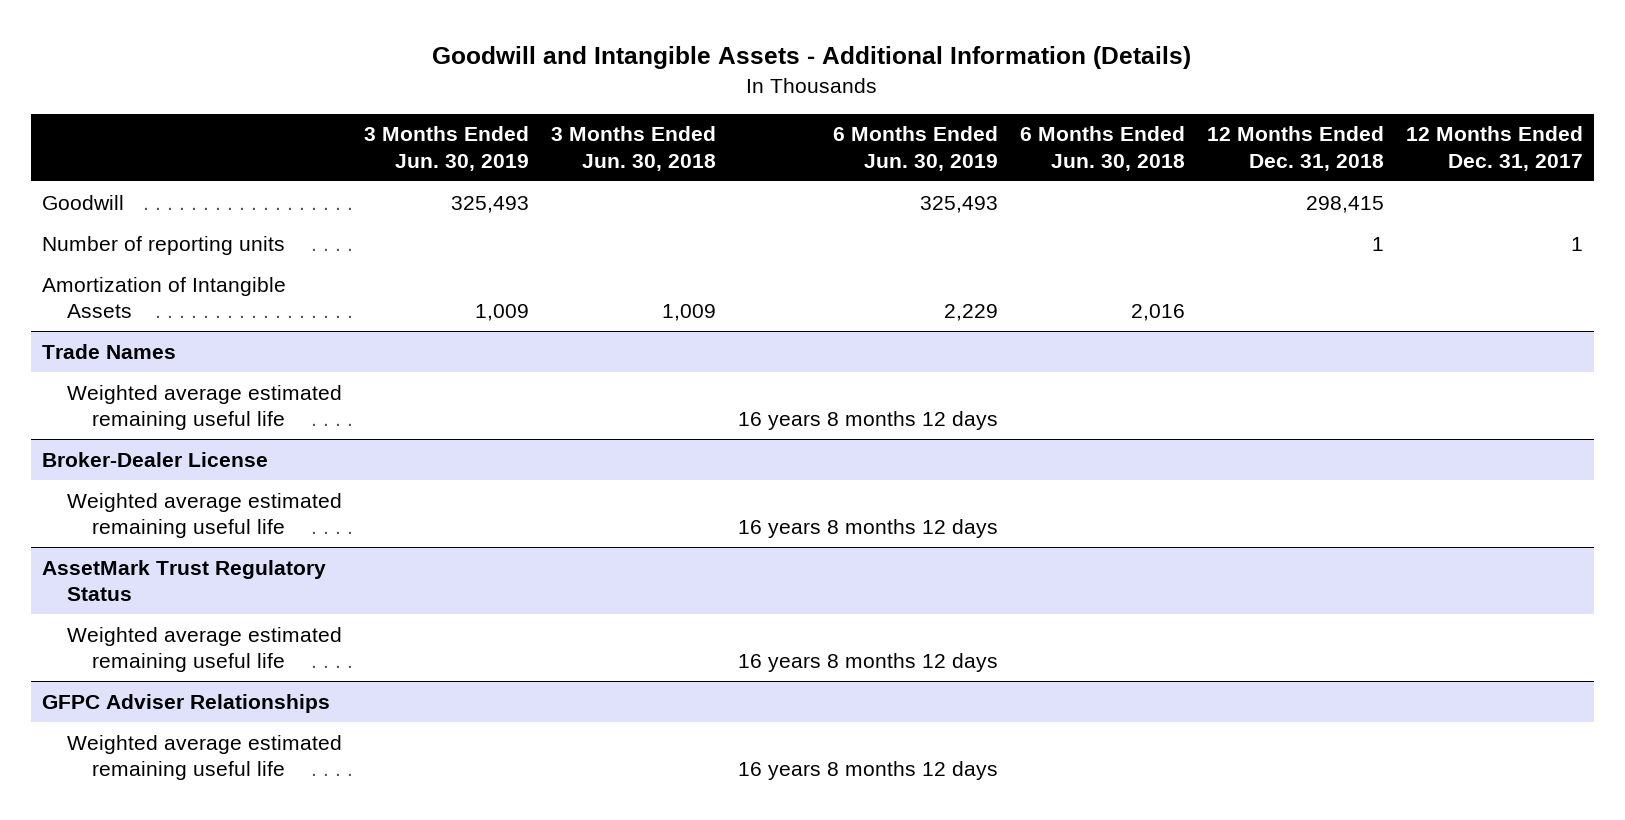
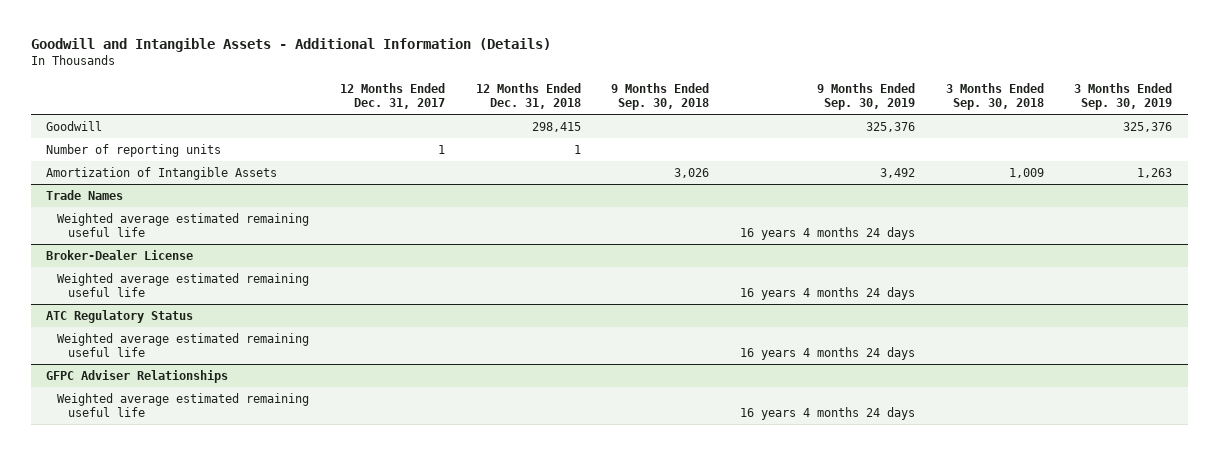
[363,126,529,171] 3 Months Ended Jun. 30, 2019 -> none
[550,126,716,171] 3 Months Ended Jun. 30, 2018 -> none
[832,126,998,171] 6 Months Ended Jun. 30, 2019 -> none
[1019,126,1185,171] 6 Months Ended Jun. 30, 2018 -> none
none -> [611,82,710,110] 9 Months Ended Sep. 30, 2018
none -> [817,82,916,110] 9 Months Ended Sep. 30, 2019
none -> [945,82,1044,110] 3 Months Ended Sep. 30, 2018
none -> [1074,82,1173,110] 3 Months Ended Sep. 30, 2019
[42,559,327,602] AssetMark Trust Regulatory Status -> [45,309,193,323] ATC Regulatory Status

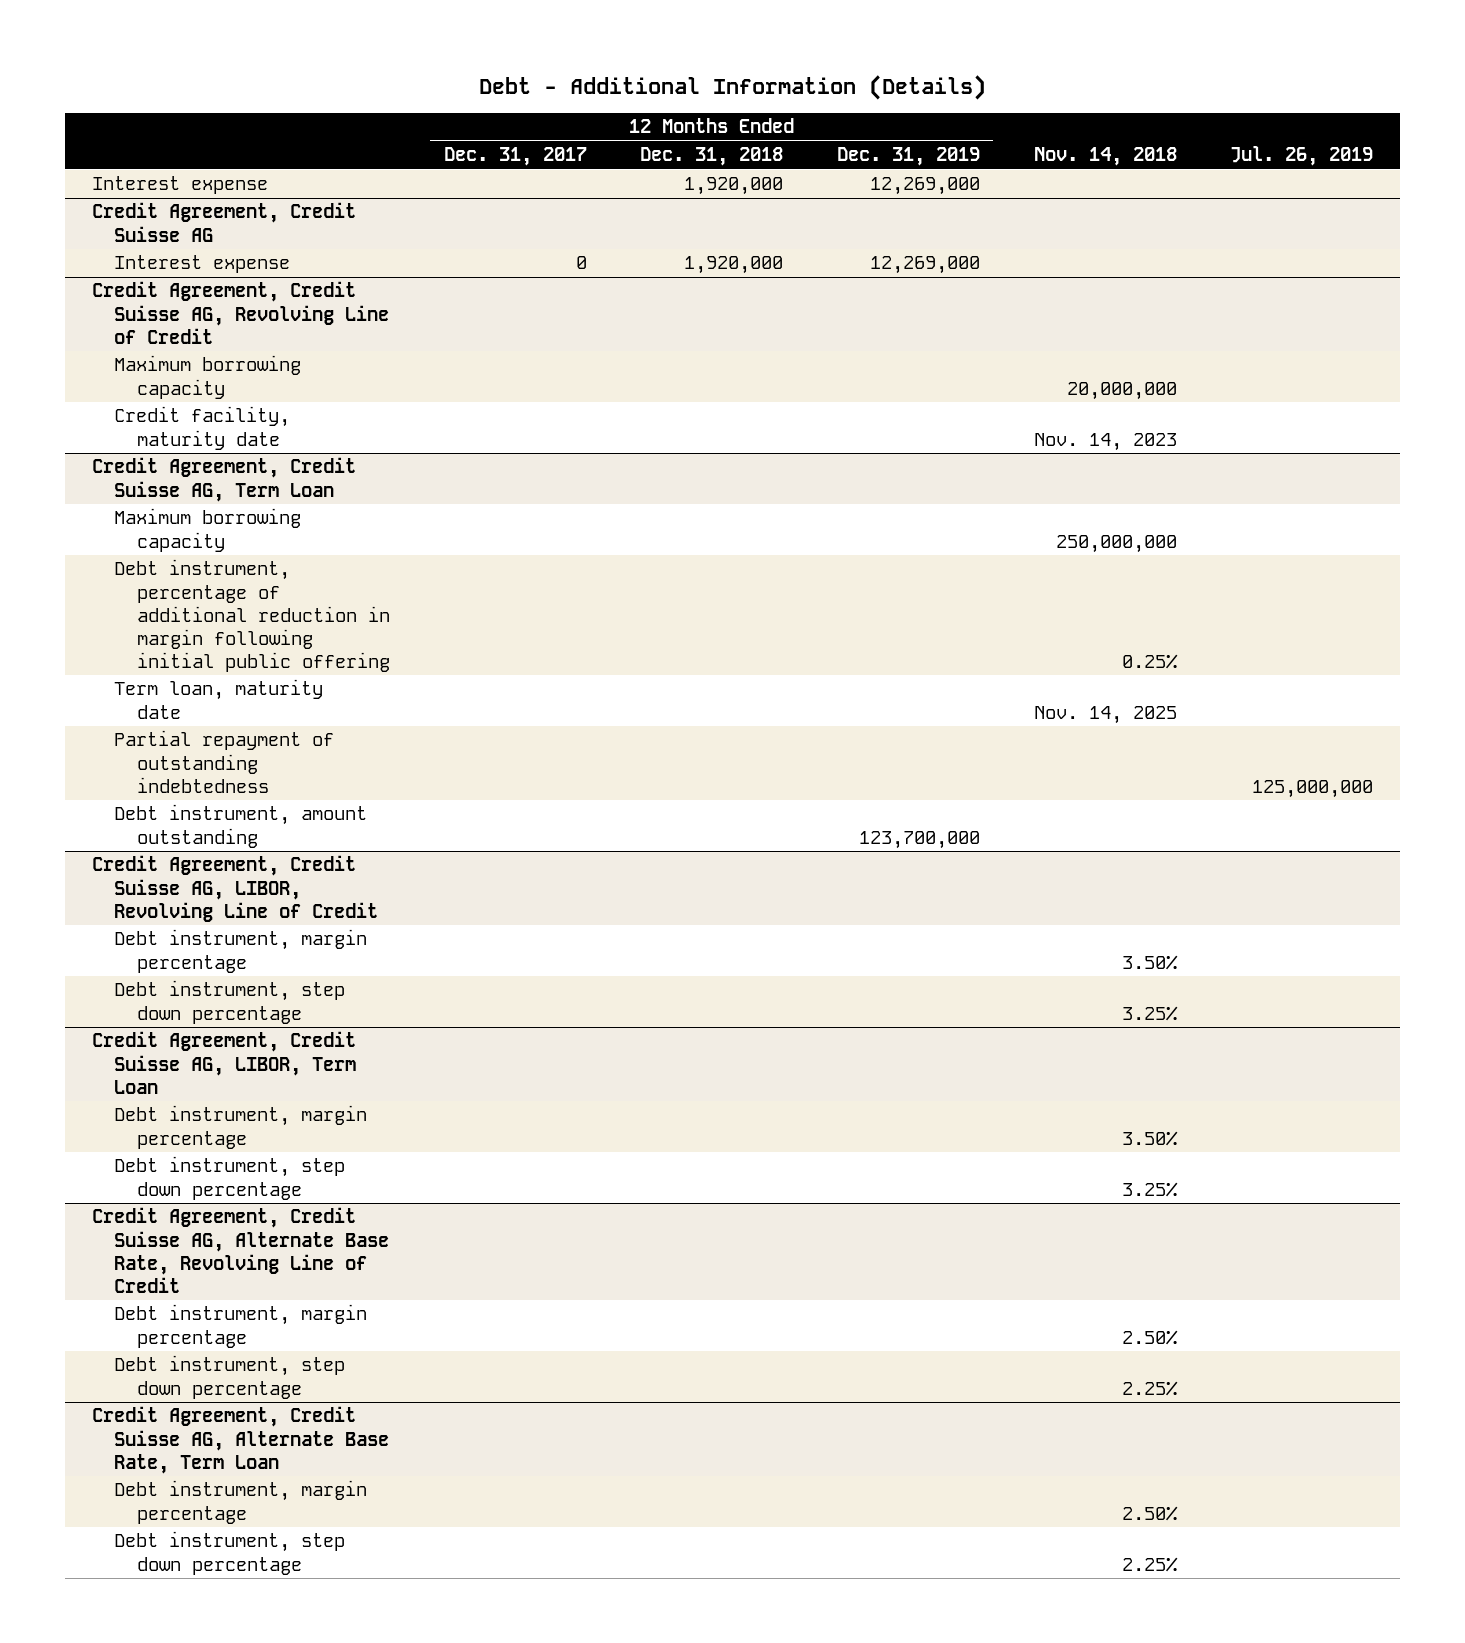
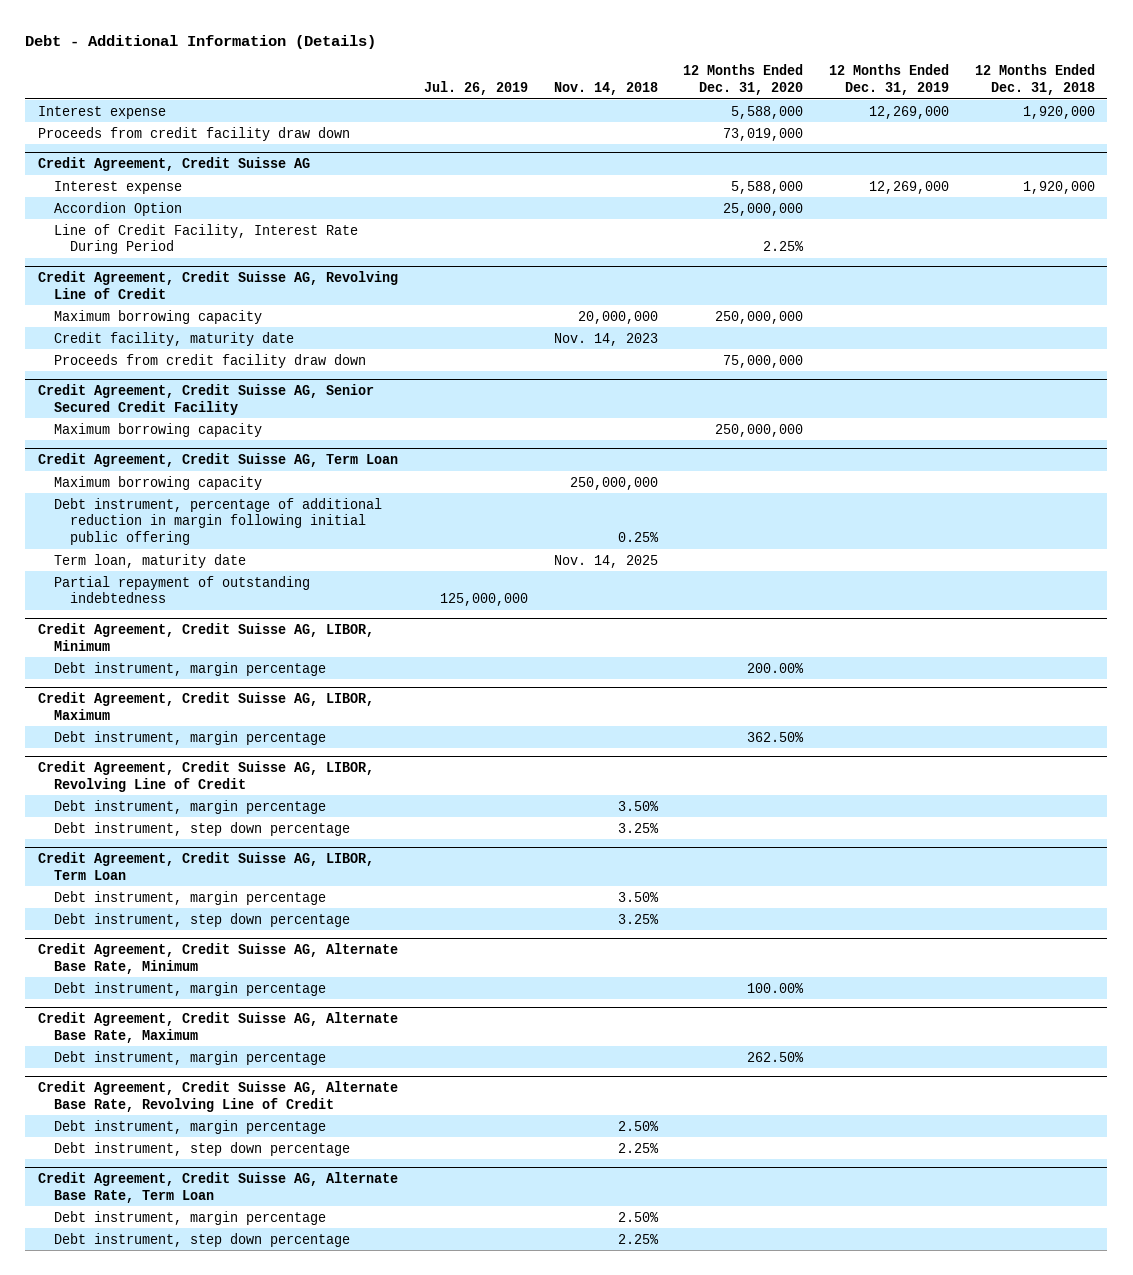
[443,147,587,167] Dec. 31, 2017 -> none
none -> [683,64,804,95] 12 Months Ended Dec. 31, 2020
none -> [38,126,351,141] Proceeds from credit facility draw down
none -> [54,201,183,216] Accordion Option
none -> [54,223,359,255] Line of Credit Facility, Interest Rate During Period
none -> [54,353,367,368] Proceeds from credit facility draw down
none -> [38,383,375,415] Credit Agreement, Credit Suisse AG, Senior Secured Credit Facility
none -> [54,422,263,437] Maximum borrowing capacity
[114,804,368,848] Debt instrument, amount outstanding -> none
none -> [38,622,375,651] Credit Agreement, Credit Suisse AG, LIBOR, Minimum
none -> [54,661,327,676] Debt instrument, margin percentage
none -> [38,691,375,720] Credit Agreement, Credit Suisse AG, LIBOR, Maximum
none -> [54,730,327,745] Debt instrument, margin percentage
none -> [38,942,399,974] Credit Agreement, Credit Suisse AG, Alternate Base Rate, Minimum
none -> [54,981,327,996] Debt instrument, margin percentage
none -> [38,1011,399,1043] Credit Agreement, Credit Suisse AG, Alternate Base Rate, Maximum
none -> [54,1050,327,1065] Debt instrument, margin percentage

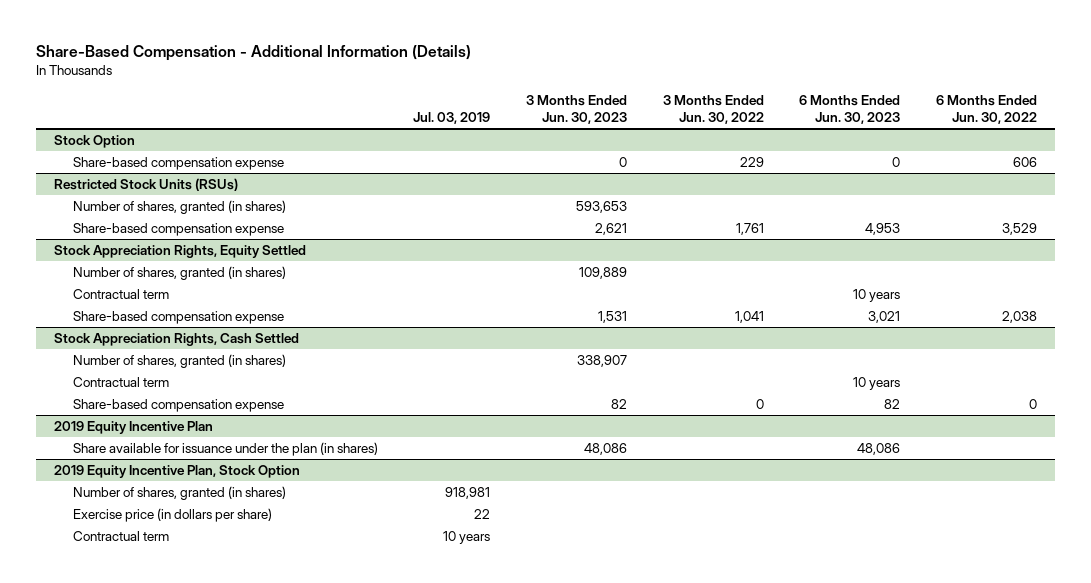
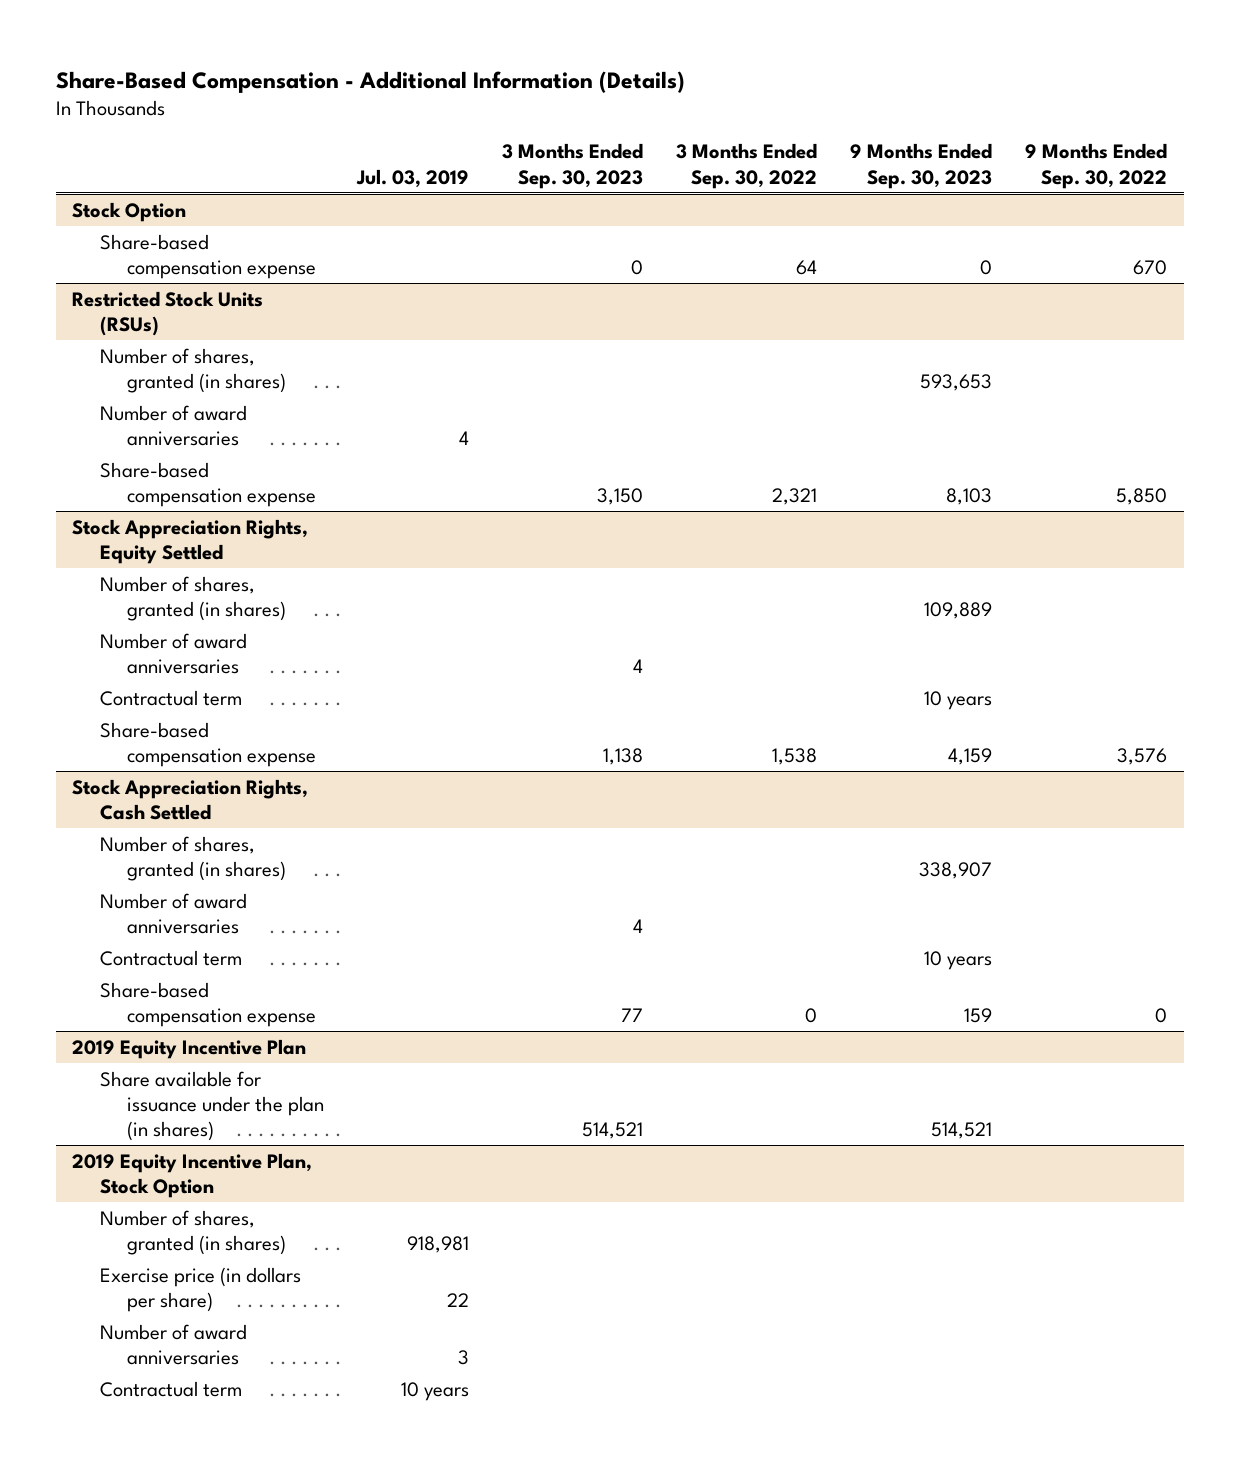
[526,95,628,124] 3 Months Ended Jun. 30, 2023 -> none
[662,95,764,124] 3 Months Ended Jun. 30, 2022 -> none
[799,95,901,124] 6 Months Ended Jun. 30, 2023 -> none
[936,95,1038,124] 6 Months Ended Jun. 30, 2022 -> none
none -> [502,143,644,189] 3 Months Ended Sep. 30, 2023
none -> [676,143,818,189] 3 Months Ended Sep. 30, 2022
none -> [850,143,993,189] 9 Months Ended Sep. 30, 2023
none -> [1025,143,1168,189] 9 Months Ended Sep. 30, 2022
none -> [99,404,247,446] Number of award anniversaries
none -> [99,632,247,674] Number of award anniversaries
none -> [99,892,247,934] Number of award anniversaries
none -> [99,1323,247,1365] Number of award anniversaries

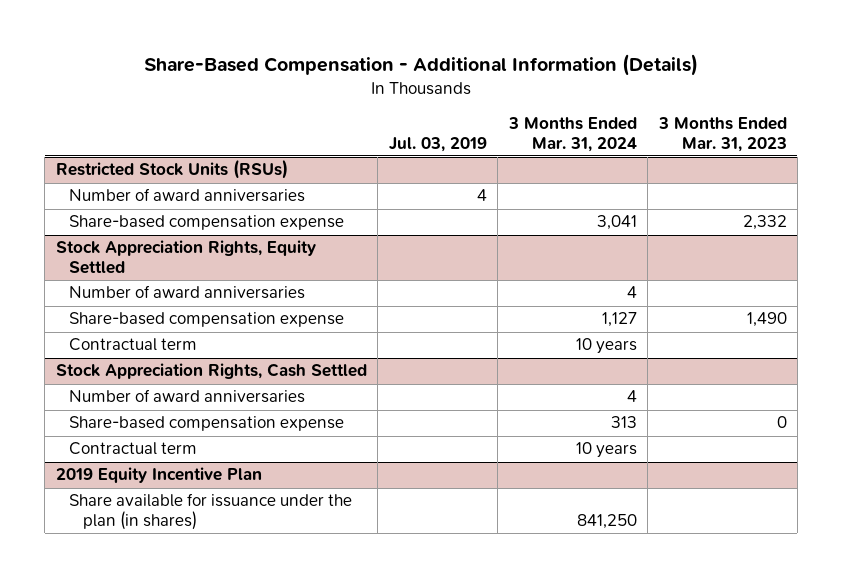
[502,143,644,189] 3 Months Ended Sep. 30, 2023 -> none
[676,143,818,189] 3 Months Ended Sep. 30, 2022 -> none
[850,143,993,189] 9 Months Ended Sep. 30, 2023 -> none
[1025,143,1168,189] 9 Months Ended Sep. 30, 2022 -> none
none -> [507,117,637,152] 3 Months Ended Mar. 31, 2024
none -> [657,117,787,152] 3 Months Ended Mar. 31, 2023
[72,201,187,222] Stock Option -> none
[99,233,317,279] Share-based compensation expense -> none
[99,347,287,393] Number of shares, granted (in shares) -> none
[99,575,287,621] Number of shares, granted (in shares) -> none
[99,689,242,706] Contractual term -> [69,338,198,352] Contractual term
[99,835,287,881] Number of shares, granted (in shares) -> none
[99,949,242,966] Contractual term -> [69,442,198,456] Contractual term
[72,1152,313,1198] 2019 Equity Incentive Plan, Stock Option -> none
[99,1209,287,1255] Number of shares, granted (in shares) -> none
[99,1266,301,1312] Exercise price (in dollars per share) -> none
[99,1323,247,1365] Number of award anniversaries -> none
[99,1380,242,1397] Contractual term -> none

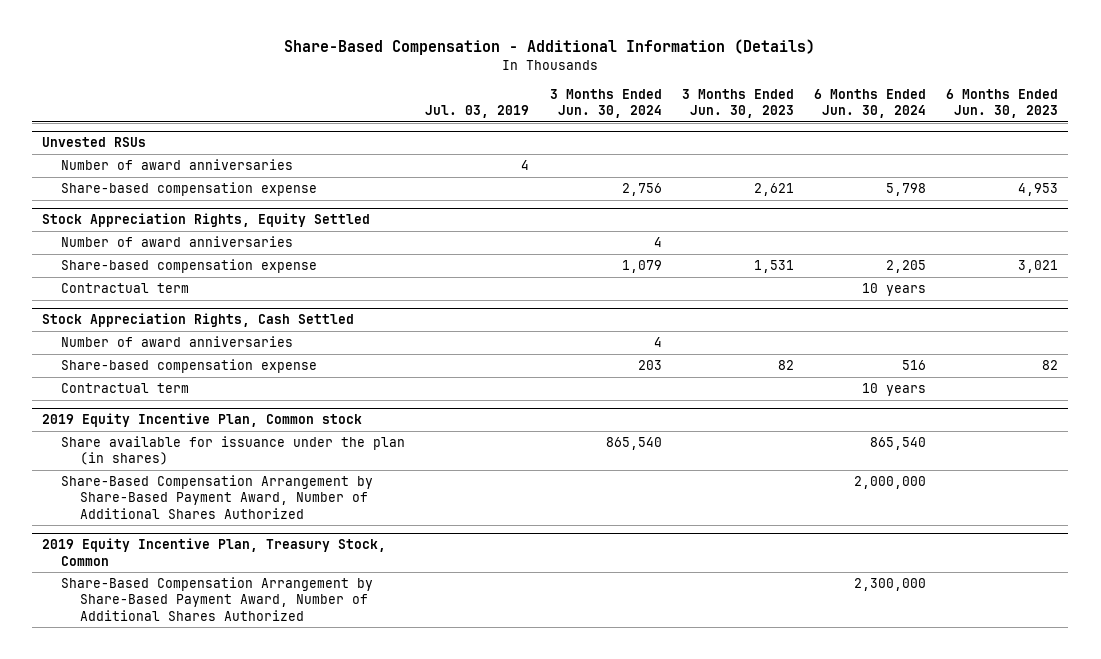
[507,117,637,152] 3 Months Ended Mar. 31, 2024 -> none
[657,117,787,152] 3 Months Ended Mar. 31, 2023 -> none
none -> [549,88,662,119] 3 Months Ended Jun. 30, 2024
none -> [681,88,794,119] 3 Months Ended Jun. 30, 2023
none -> [814,88,927,119] 6 Months Ended Jun. 30, 2024
none -> [946,88,1059,119] 6 Months Ended Jun. 30, 2023
[55,159,288,180] Restricted Stock Units (RSUs) -> [42,137,147,148] Unvested RSUs
[55,467,262,484] 2019 Equity Incentive Plan -> [42,413,363,428] 2019 Equity Incentive Plan, Common stock
none -> [61,475,374,519] Share-Based Compensation Arrangement by Share-Based Payment Award, Number of Additional Shares Authorized
none -> [42,538,387,566] 2019 Equity Incentive Plan, Treasury Stock, Common
none -> [61,577,374,621] Share-Based Compensation Arrangement by Share-Based Payment Award, Number of Additional Shares Authorized

